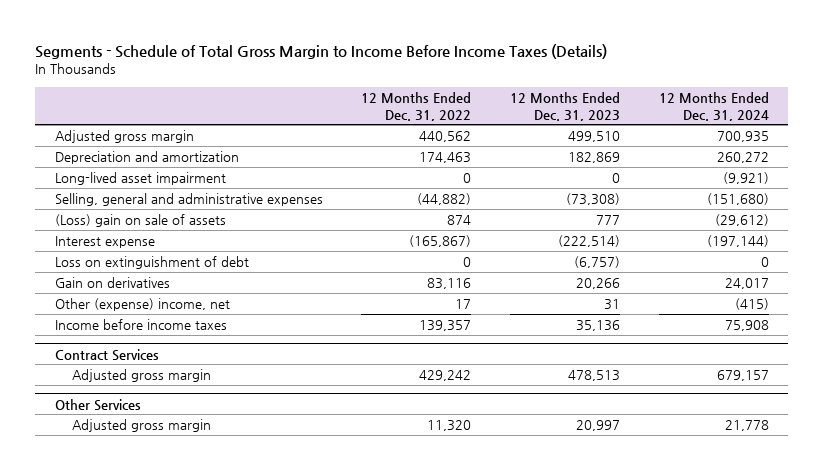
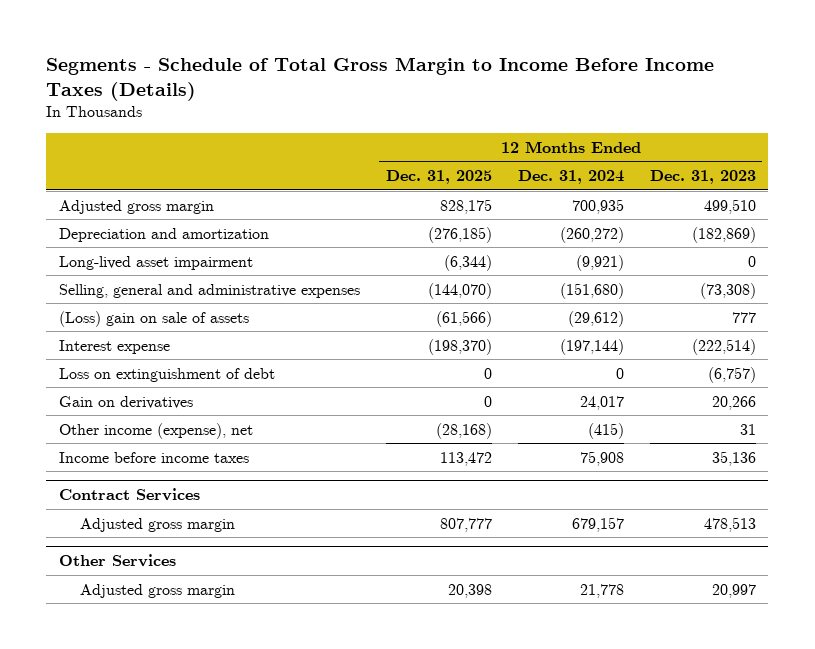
[361,91,472,121] 12 Months Ended Dec. 31, 2022 -> none
none -> [385,170,492,185] Dec. 31, 2025
[567,152,620,164] 182,869 -> [691,226,756,243] (182,869)
[716,152,769,164] 260,272 -> [559,226,624,243] (260,272)
[54,298,230,312] Other (expense) income, net -> [59,422,254,439] Other income (expense), net

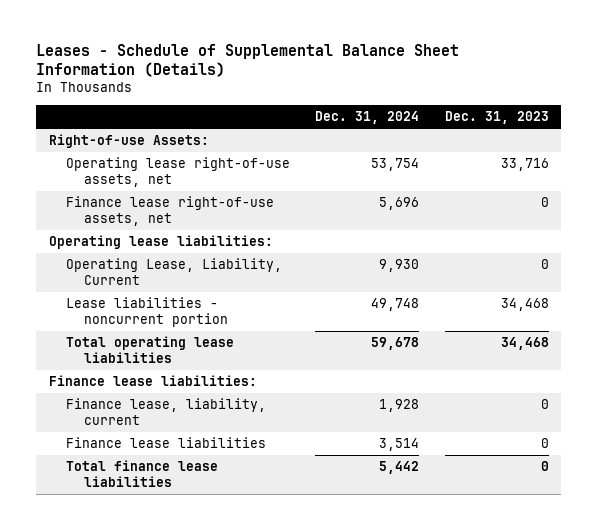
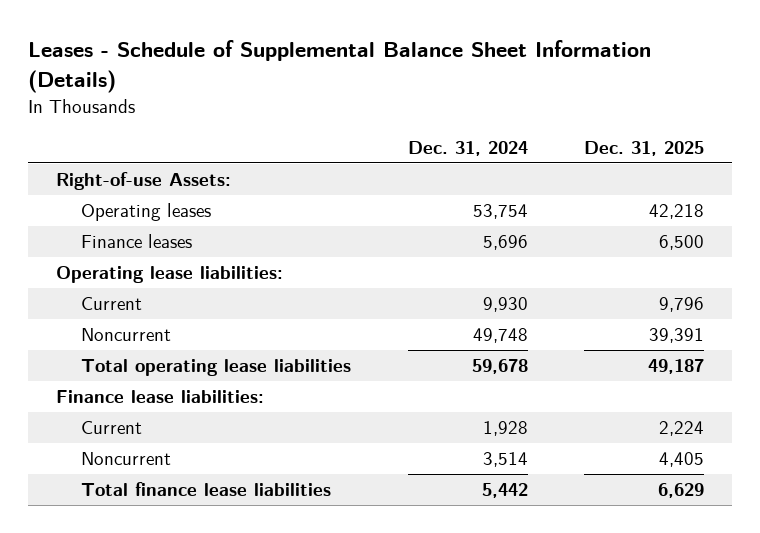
[444,111,549,125] Dec. 31, 2023 -> none
none -> [583,141,704,157] Dec. 31, 2025
[66,157,291,188] Operating lease right-of-use assets, net -> [81,203,212,222] Operating leases
[66,196,275,227] Finance lease right-of-use assets, net -> [81,234,193,249] Finance leases
[66,258,283,286] Operating Lease, Liability, Current -> [81,297,143,311] Current
[66,297,229,328] Lease liabilities - noncurrent portion -> [81,328,172,342] Noncurrent
[66,398,267,426] Finance lease, liability, current -> [81,421,143,435] Current
[66,437,267,449] Finance lease liabilities -> [81,452,172,466] Noncurrent

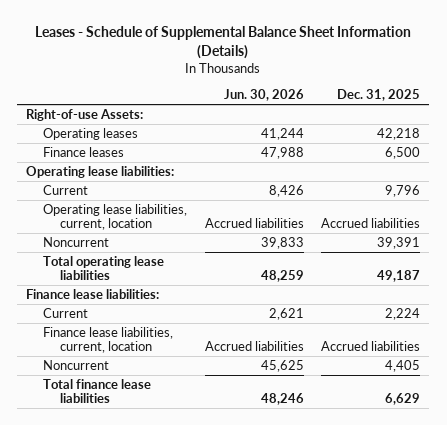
[407,141,528,157] Dec. 31, 2024 -> none
none -> [223,88,304,101] Jun. 30, 2026
none -> [42,203,187,231] Operating lease liabilities, current, location
none -> [42,326,173,354] Finance lease liabilities, current, location

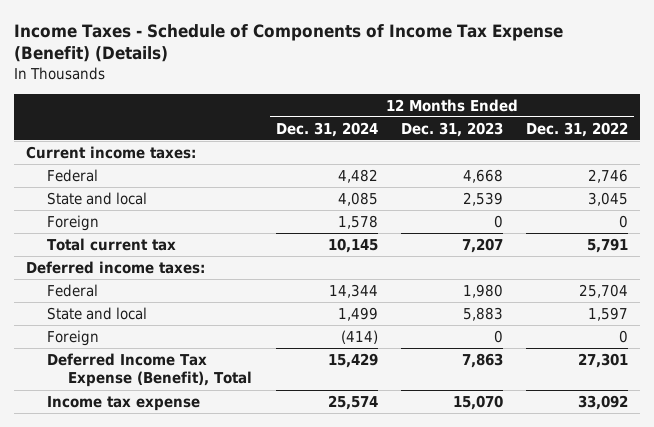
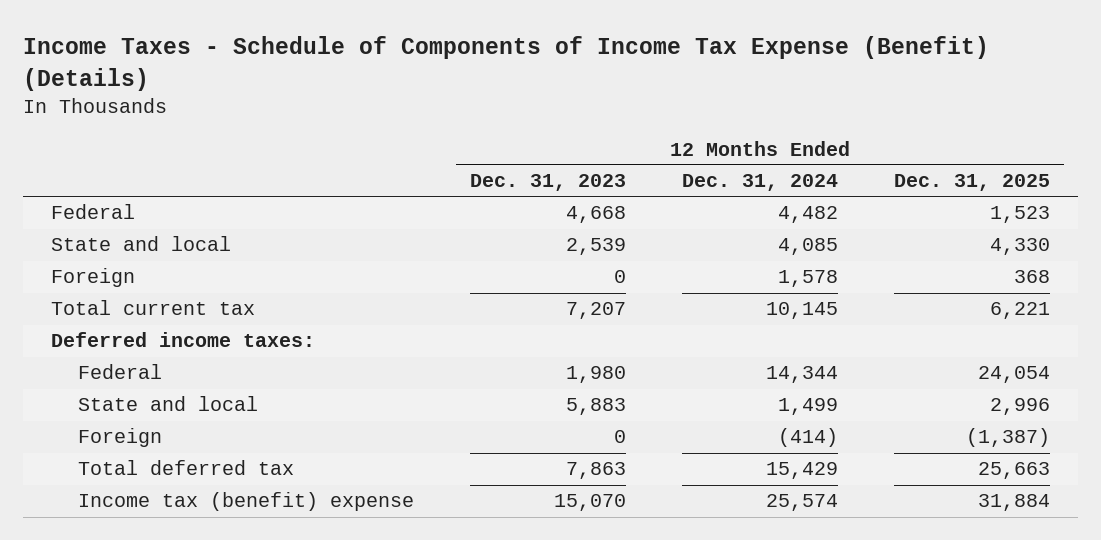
[526,121,629,137] Dec. 31, 2022 -> none
none -> [894,174,1051,192] Dec. 31, 2025
[25,145,196,159] Current income taxes: -> none
[46,352,253,388] Deferred Income Tax Expense (Benefit), Total -> [78,460,295,476] Total deferred tax
[46,395,200,411] Income tax expense -> [78,492,415,512] Income tax (benefit) expense

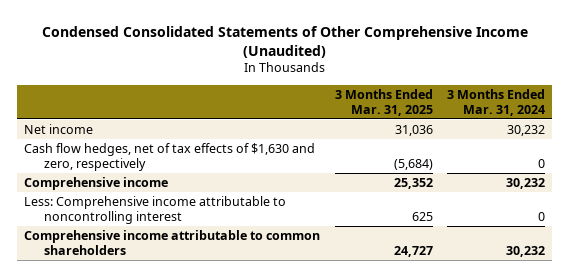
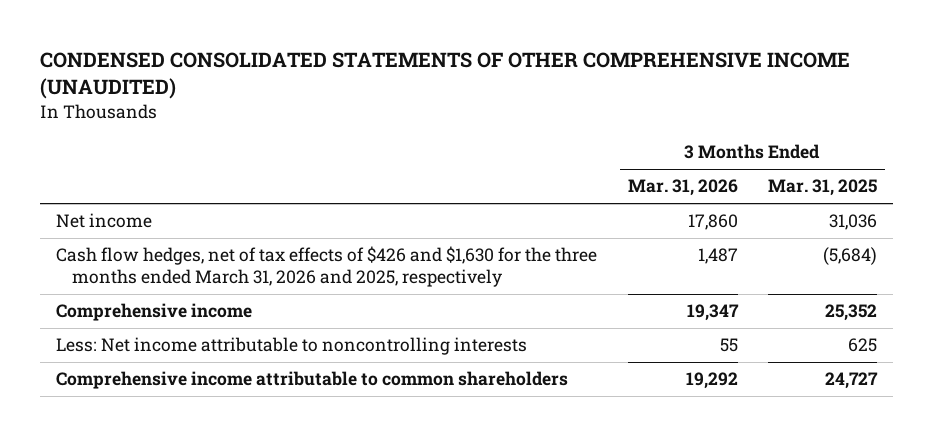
[41,25,528,58] Condensed Consolidated Statements of Other Comprehensive Income (Unaudited) -> [40,52,851,100] CONDENSED CONSOLIDATED STATEMENTS OF OTHER COMPREHENSIVE INCOME (UNAUDITED)
[446,88,545,116] 3 Months Ended Mar. 31, 2024 -> none
none -> [627,179,738,197] Mar. 31, 2026
[24,142,316,171] Cash flow hedges, net of tax effects of $1,630 and zero, respectively -> [55,246,597,288] Cash flow hedges, net of tax effects of $426 and $1,630 for the three months ended March 31, 2026 and 2025, respectively
[24,195,287,224] Less: Comprehensive income attributable to noncontrolling interest -> [55,337,527,356] Less: Net income attributable to noncontrolling interests

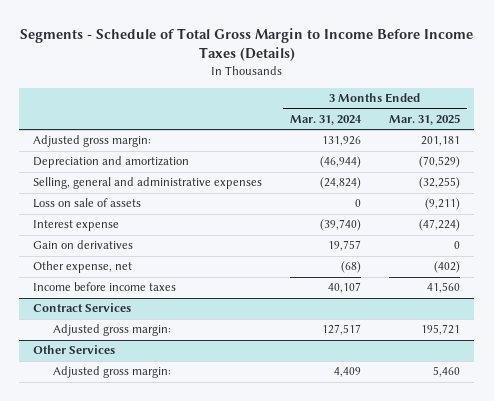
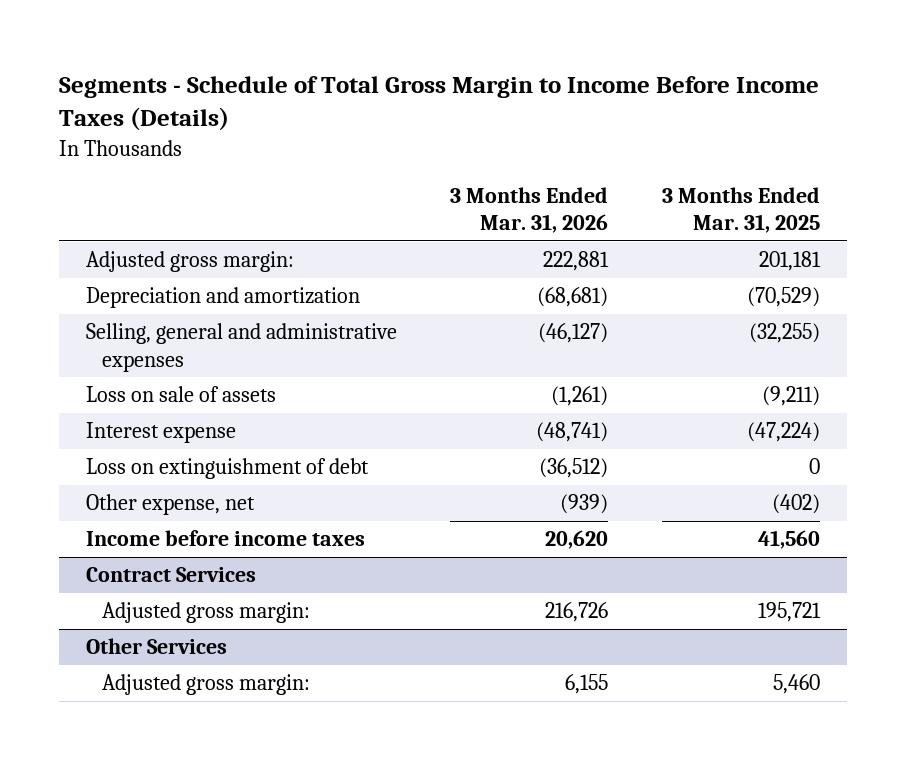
[290,115,363,126] Mar. 31, 2024 -> none
none -> [450,186,609,234] 3 Months Ended Mar. 31, 2026
[33,240,134,250] Gain on derivatives -> none
none -> [85,458,369,480] Loss on extinguishment of debt

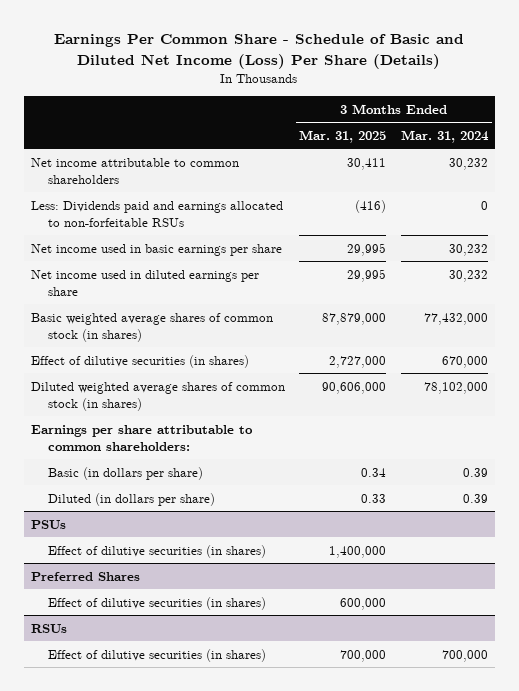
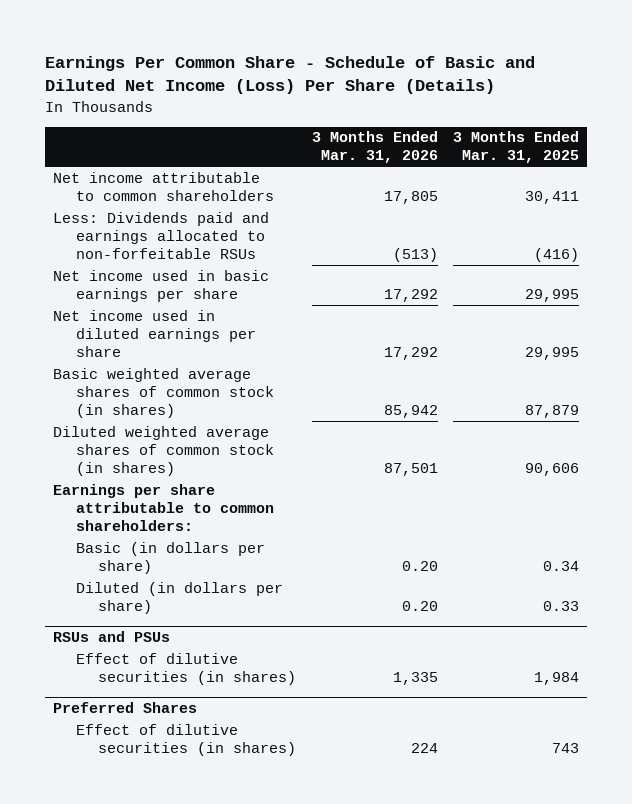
[400,129,489,143] Mar. 31, 2024 -> none
none -> [311,131,438,164] 3 Months Ended Mar. 31, 2026
[30,354,249,368] Effect of dilutive securities (in shares) -> none
[322,312,387,325] 87,879,000 -> [525,404,580,418] 87,879
[322,381,387,394] 90,606,000 -> [525,462,580,476] 90,606
[30,519,66,529] PSUs -> none
none -> [52,630,170,642] RSUs and PSUs
[329,545,387,558] 1,400,000 -> [534,671,580,685] 1,984
[30,623,67,633] RSUs -> none
[48,648,267,662] Effect of dilutive securities (in shares) -> none
[340,597,387,610] 600,000 -> [552,742,580,753] 743

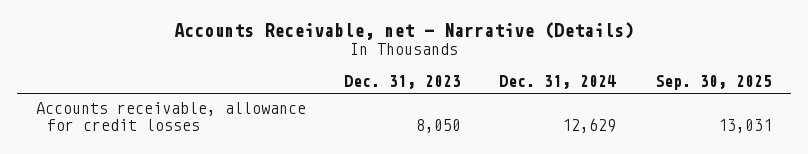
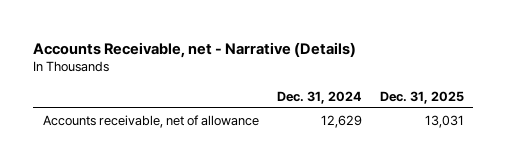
[344,75,462,90] Dec. 31, 2023 -> none
[654,75,772,91] Sep. 30, 2025 -> none
none -> [379,90,464,104] Dec. 31, 2025
[35,101,306,131] Accounts receivable, allowance for credit losses -> [42,115,259,129] Accounts receivable, net of allowance

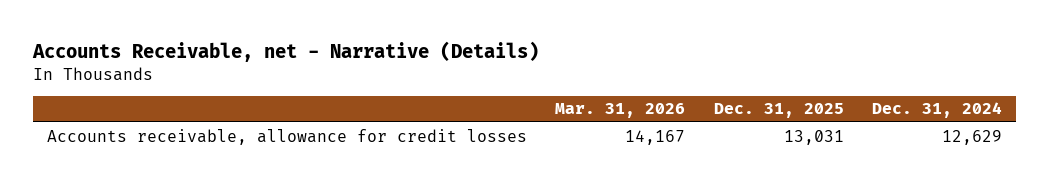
none -> [555,103,686,119] Mar. 31, 2026
[42,115,259,129] Accounts receivable, net of allowance -> [47,128,528,145] Accounts receivable, allowance for credit losses

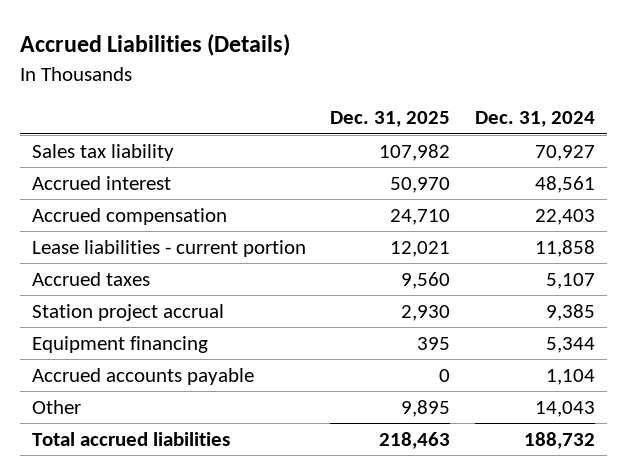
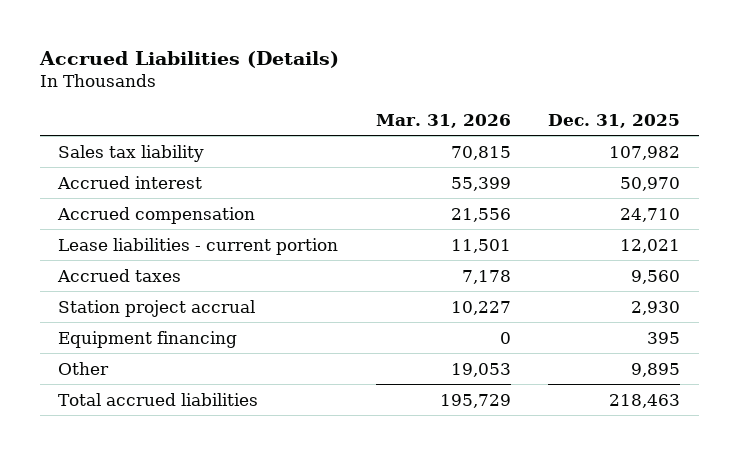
[474,111,595,128] Dec. 31, 2024 -> none
none -> [375,113,511,128] Mar. 31, 2026
[32,368,255,386] Accrued accounts payable -> none

